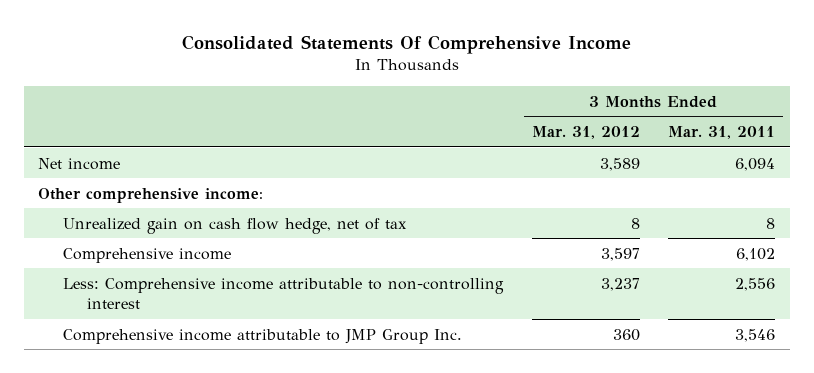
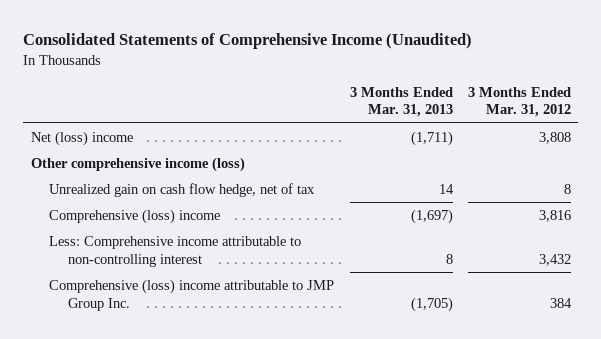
[181,34,631,54] Consolidated Statements Of Comprehensive Income -> [23,33,473,50] Consolidated Statements of Comprehensive Income (Unaudited)
[668,126,776,140] Mar. 31, 2011 -> none
none -> [349,86,453,118] 3 Months Ended Mar. 31, 2013
[38,157,121,170] Net income -> [30,130,133,146] Net (loss) income
[599,157,640,171] 3,589 -> [538,131,571,144] 3,808
[38,187,264,203] Other comprehensive income: -> [30,156,245,172] Other comprehensive income (loss)
[62,247,231,263] Comprehensive income -> [49,208,221,224] Comprehensive (loss) income
[600,247,640,261] 3,597 -> [538,209,571,222] 3,816
[600,277,640,291] 3,237 -> [538,253,571,266] 3,432
[62,328,462,344] Comprehensive income attributable to JMP Group Inc. -> [49,278,335,311] Comprehensive (loss) income attributable to JMP Group Inc.
[612,328,640,341] 360 -> [549,297,572,308] 384

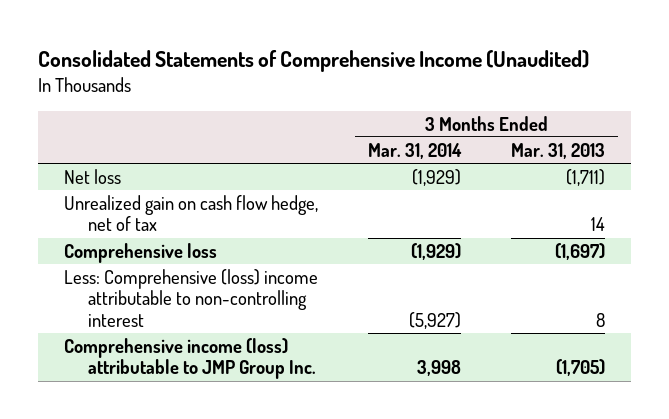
[467,86,571,118] 3 Months Ended Mar. 31, 2012 -> none
none -> [367,142,462,159] Mar. 31, 2014
[30,156,245,172] Other comprehensive income (loss) -> none
[30,130,133,146] Net (loss) income -> [63,168,121,184] Net loss
[49,208,221,224] Comprehensive (loss) income -> [63,242,217,263] Comprehensive loss
[49,235,302,267] Less: Comprehensive income attributable to non-controlling interest -> [63,268,318,327] Less: Comprehensive (loss) income attributable to non-controlling interest
[49,278,335,311] Comprehensive (loss) income attributable to JMP Group Inc. -> [63,337,317,380] Comprehensive income (loss) attributable to JMP Group Inc.

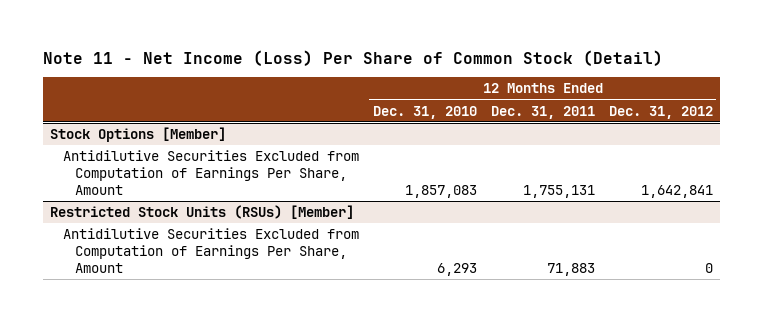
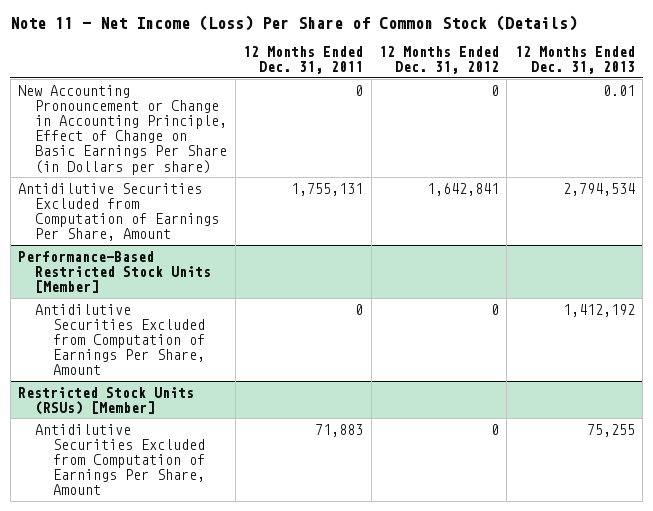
[42,49,663,66] Note 11 - Net Income (Loss) Per Share of Common Stock (Detail) -> [10,14,578,31] Note 11 - Net Income (Loss) Per Share of Common Stock (Details)
[372,105,477,119] Dec. 31, 2010 -> none
none -> [514,45,635,75] 12 Months Ended Dec. 31, 2013
[49,127,226,143] Stock Options [Member] -> none
none -> [18,84,228,175] New Accounting Pronouncement or Change in Accounting Principle, Effect of Change on Basic Earnings Per Share (in Dollars per share)
none -> [18,250,212,293] Performance-Based Restricted Stock Units [Member]
none -> [35,303,205,376] Antidilutive Securities Excluded from Computation of Earnings Per Share, Amount

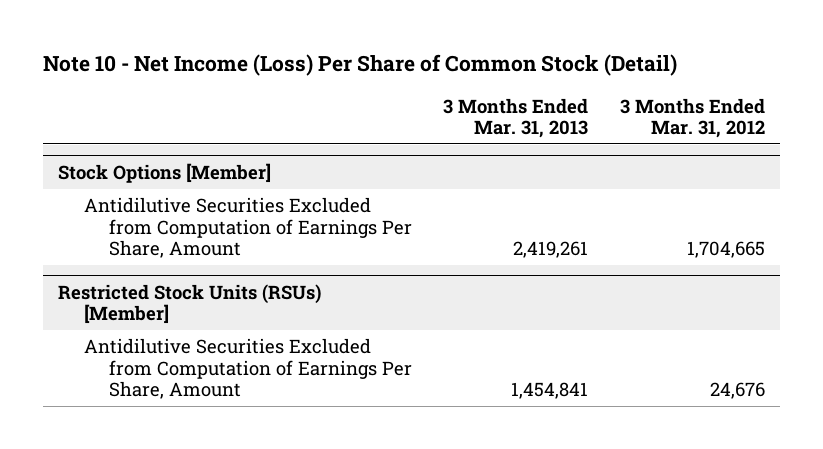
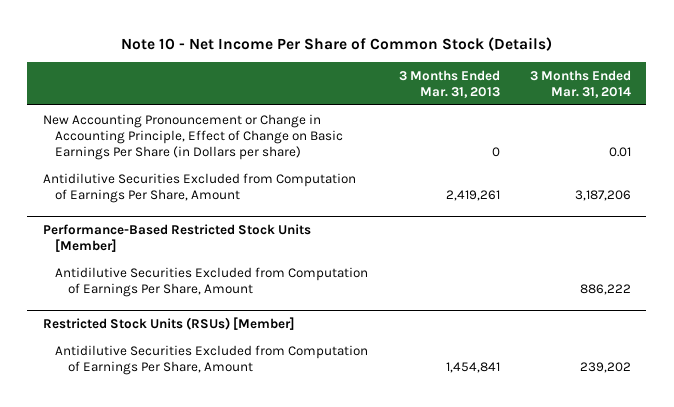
[42,54,677,77] Note 10 - Net Income (Loss) Per Share of Common Stock (Detail) -> [120,36,552,51] Note 10 - Net Income Per Share of Common Stock (Details)
[619,97,765,138] 3 Months Ended Mar. 31, 2012 -> none
none -> [530,69,632,98] 3 Months Ended Mar. 31, 2014
[58,162,272,183] Stock Options [Member] -> none
none -> [42,113,344,160] New Accounting Pronouncement or Change in Accounting Principle, Effect of Change on Basic Earnings Per Share (in Dollars per share)
none -> [42,223,311,252] Performance-Based Restricted Stock Units [Member]
none -> [55,266,369,297] Antidilutive Securities Excluded from Computation of Earnings Per Share, Amount

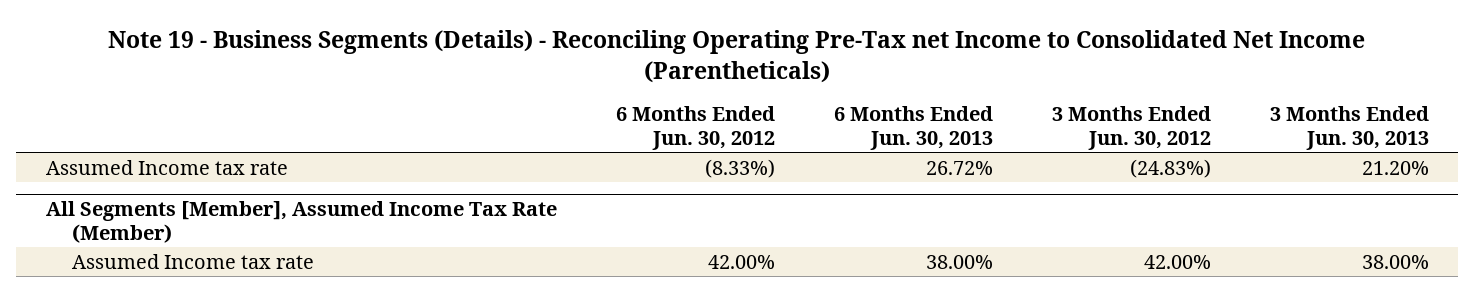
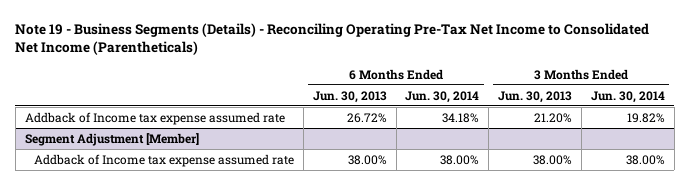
[108,29,1366,83] Note 19 - Business Segments (Details) - Reconciling Operating Pre-Tax net Income to Consolidated Net Income (Parentheticals) -> [15,22,650,55] Note 19 - Business Segments (Details) - Reconciling Operating Pre-Tax Net Income to Consolidated Net Income (Parentheticals)
[615,105,775,150] 6 Months Ended Jun. 30, 2012 -> none
[1051,105,1211,150] 3 Months Ended Jun. 30, 2012 -> none
none -> [405,90,480,103] Jun. 30, 2014
none -> [590,90,665,103] Jun. 30, 2014
[45,200,557,243] All Segments [Member], Assumed Income Tax Rate (Member) -> none
[45,159,288,175] Assumed Income tax rate -> [24,111,285,125] Addback of Income tax expense assumed rate
none -> [24,132,199,146] Segment Adjustment [Member]
[72,253,315,269] Assumed Income tax rate -> [34,153,295,167] Addback of Income tax expense assumed rate

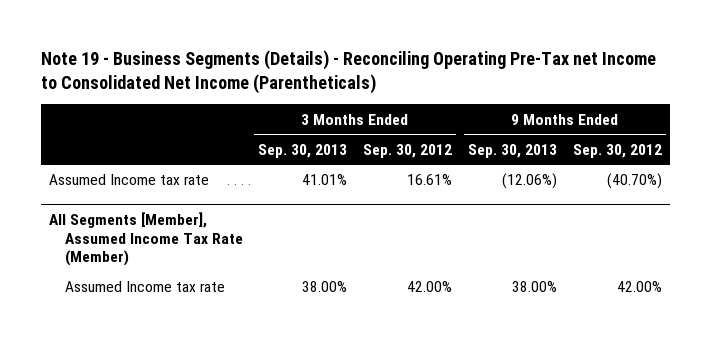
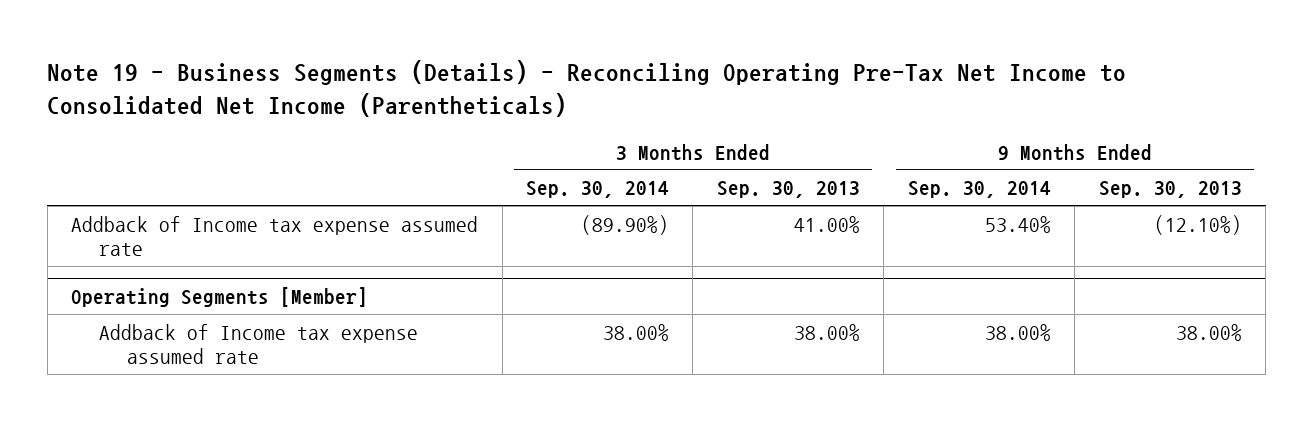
[40,49,656,94] Note 19 - Business Segments (Details) - Reconciling Operating Pre-Tax net Income to Consolidated Net Income (Parentheticals) -> [47,59,1127,117] Note 19 - Business Segments (Details) - Reconciling Operating Pre-Tax Net Income to Consolidated Net Income (Parentheticals)
[363,143,453,158] Sep. 30, 2012 -> none
[572,143,662,158] Sep. 30, 2012 -> none
none -> [526,181,670,199] Sep. 30, 2014
none -> [907,181,1051,199] Sep. 30, 2014
[48,211,243,267] All Segments [Member], Assumed Income Tax Rate (Member) -> none
[48,174,209,186] Assumed Income tax rate -> [71,215,479,257] Addback of Income tax expense assumed rate
[302,174,348,186] 41.01% -> [793,215,860,233] 41.00%
[501,173,557,190] (12.06%) -> [1153,214,1242,235] (12.10%)
none -> [71,286,369,307] Operating Segments [Member]
[64,281,225,293] Assumed Income tax rate -> [99,323,419,365] Addback of Income tax expense assumed rate

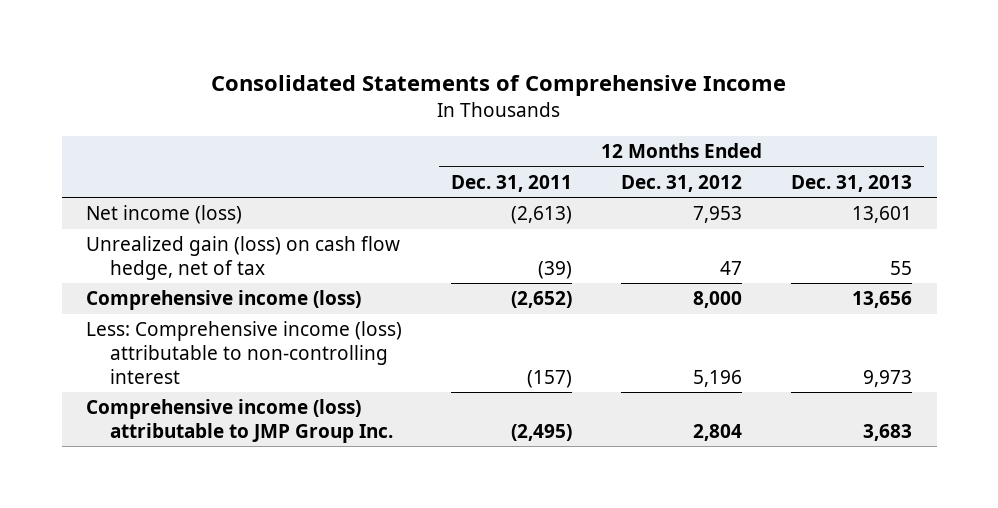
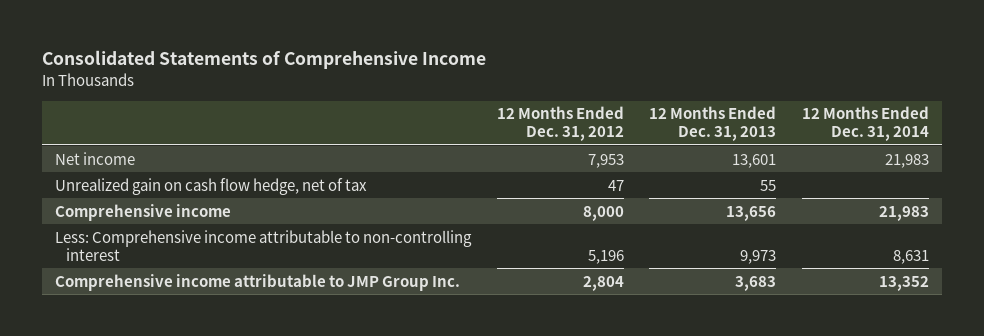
[451,174,573,192] Dec. 31, 2011 -> none
none -> [802,106,930,142] 12 Months Ended Dec. 31, 2014
[86,205,243,225] Net income (loss) -> [54,151,135,165] Net income
[86,236,401,280] Unrealized gain (loss) on cash flow hedge, net of tax -> [54,177,367,195] Unrealized gain on cash flow hedge, net of tax
[86,290,362,311] Comprehensive income (loss) -> [54,203,231,221] Comprehensive income
[86,321,403,384] Less: Comprehensive income (loss) attributable to non-controlling interest -> [54,229,472,261] Less: Comprehensive income attributable to non-controlling interest
[86,399,393,443] Comprehensive income (loss) attributable to JMP Group Inc. -> [54,273,460,291] Comprehensive income attributable to JMP Group Inc.

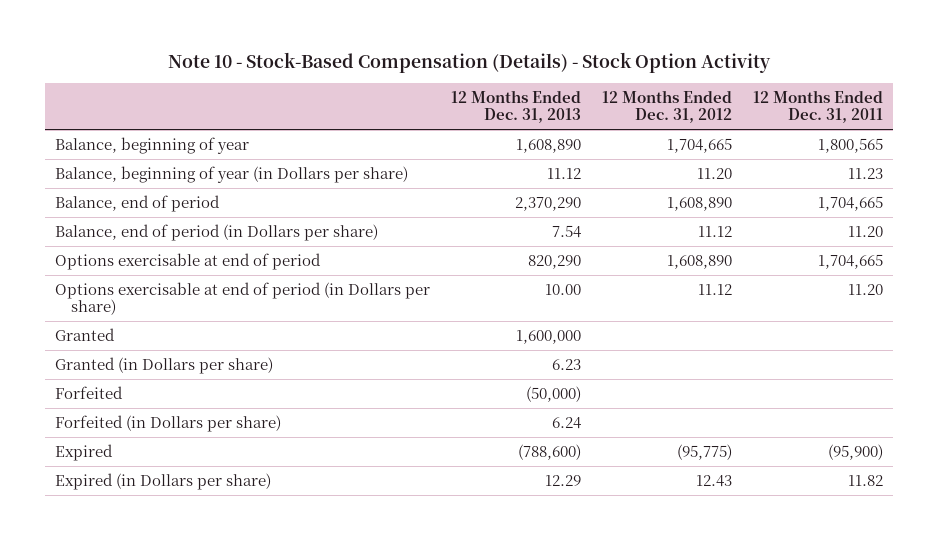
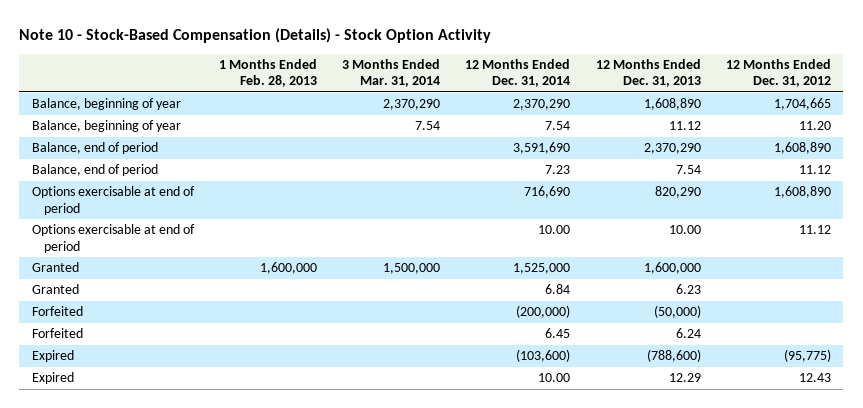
[752,89,883,124] 12 Months Ended Dec. 31, 2011 -> none
none -> [219,58,318,88] 1 Months Ended Feb. 28, 2013
none -> [342,58,441,88] 3 Months Ended Mar. 31, 2014
none -> [465,58,571,88] 12 Months Ended Dec. 31, 2014
[55,165,409,183] Balance, beginning of year (in Dollars per share) -> [31,120,181,133] Balance, beginning of year
[55,223,379,241] Balance, end of period (in Dollars per share) -> [31,164,158,177] Balance, end of period
[55,281,431,316] Options exercisable at end of period (in Dollars per share) -> [31,224,195,253] Options exercisable at end of period
[55,356,274,374] Granted (in Dollars per share) -> [31,284,79,295] Granted
[55,414,282,432] Forfeited (in Dollars per share) -> [31,328,83,339] Forfeited
[55,472,272,490] Expired (in Dollars per share) -> [31,372,74,385] Expired

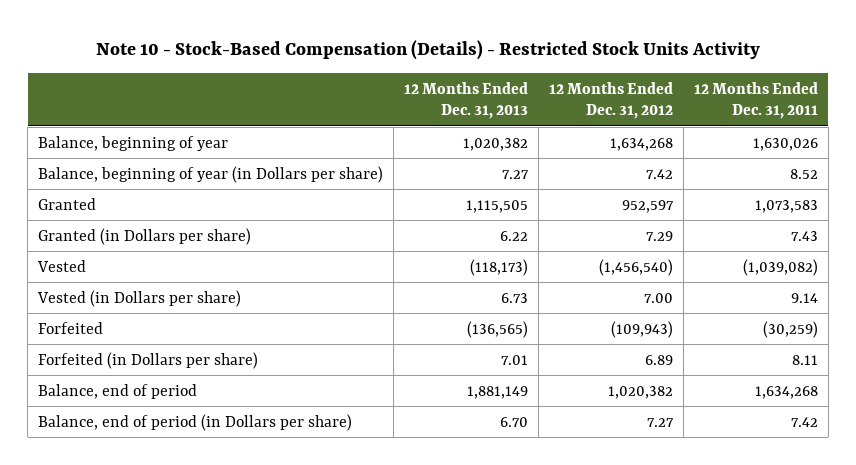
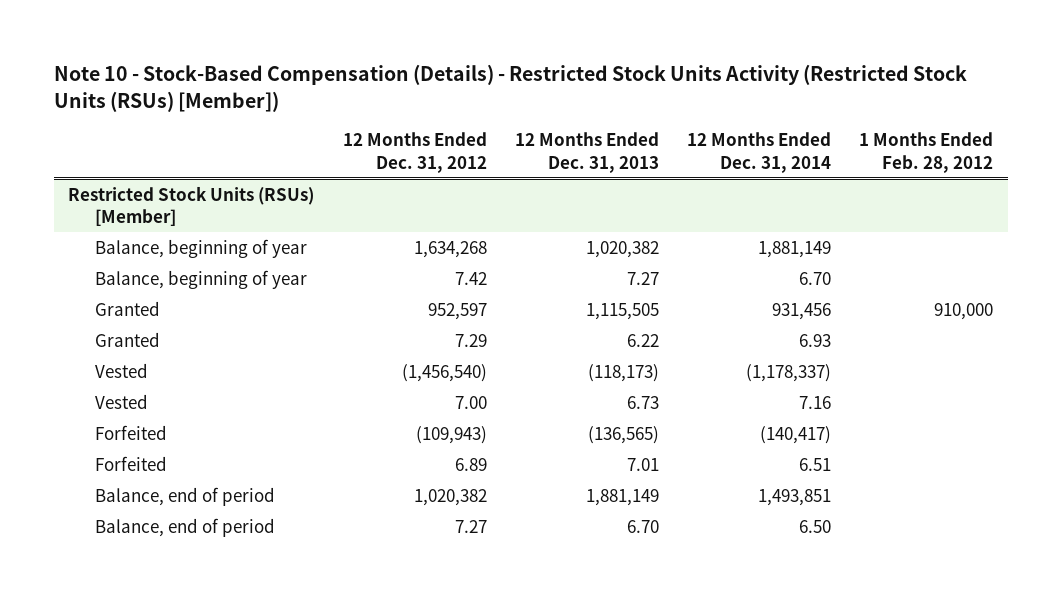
[95,40,760,61] Note 10 - Stock-Based Compensation (Details) - Restricted Stock Units Activity -> [54,63,968,112] Note 10 - Stock-Based Compensation (Details) - Restricted Stock Units Activity (Restricted Stock Units (RSUs) [Member])
[693,81,818,120] 12 Months Ended Dec. 31, 2011 -> none
none -> [687,132,832,173] 12 Months Ended Dec. 31, 2014
none -> [859,132,994,173] 1 Months Ended Feb. 28, 2012
none -> [68,185,315,227] Restricted Stock Units (RSUs) [Member]
[38,165,384,183] Balance, beginning of year (in Dollars per share) -> [94,269,307,289] Balance, beginning of year
[38,227,252,245] Granted (in Dollars per share) -> [94,331,160,347] Granted
[37,289,242,307] Vested (in Dollars per share) -> [94,393,148,409] Vested
[38,351,259,369] Forfeited (in Dollars per share) -> [94,455,167,471] Forfeited
[38,413,353,431] Balance, end of period (in Dollars per share) -> [94,517,275,537] Balance, end of period

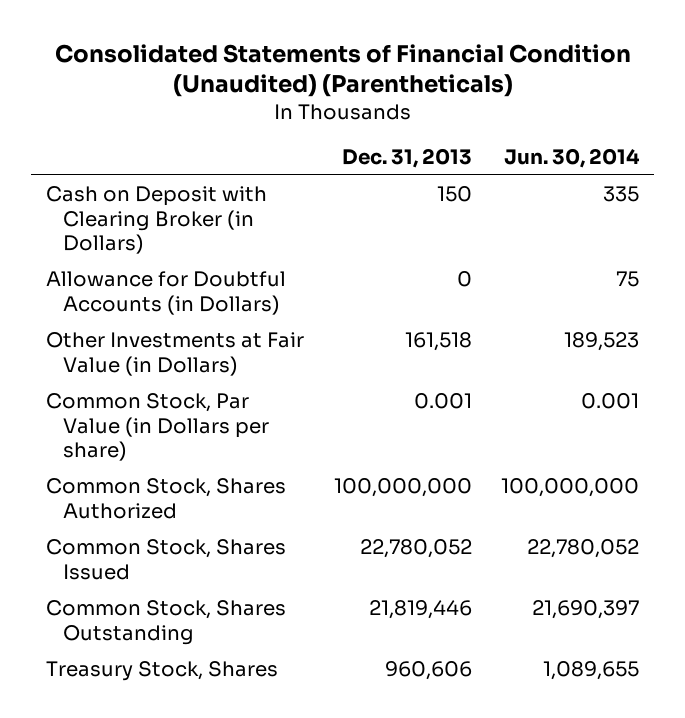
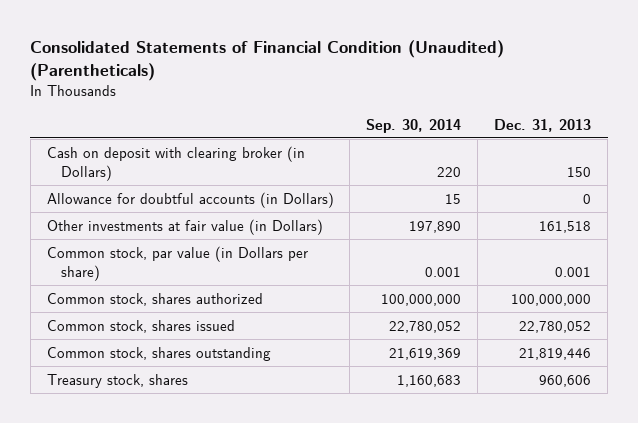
[504,148,641,169] Jun. 30, 2014 -> none
none -> [366,118,462,133] Sep. 30, 2014
[45,186,267,255] Cash on Deposit with Clearing Broker (in Dollars) -> [46,145,305,181] Cash on deposit with clearing broker (in Dollars)
[45,271,286,315] Allowance for Doubtful Accounts (in Dollars) -> [46,191,334,208] Allowance for doubtful accounts (in Dollars)
[45,332,304,376] Other Investments at Fair Value (in Dollars) -> [46,218,323,235] Other investments at fair value (in Dollars)
[45,393,269,462] Common Stock, Par Value (in Dollars per share) -> [46,245,308,281] Common stock, par value (in Dollars per share)
[45,478,286,519] Common Stock, Shares Authorized -> [46,292,263,306] Common stock, shares authorized
[45,539,286,580] Common Stock, Shares Issued -> [46,319,235,333] Common stock, shares issued
[45,600,286,645] Common Stock, Shares Outstanding -> [46,346,271,361] Common stock, shares outstanding
[45,661,278,682] Treasury Stock, Shares -> [46,373,188,388] Treasury stock, shares

